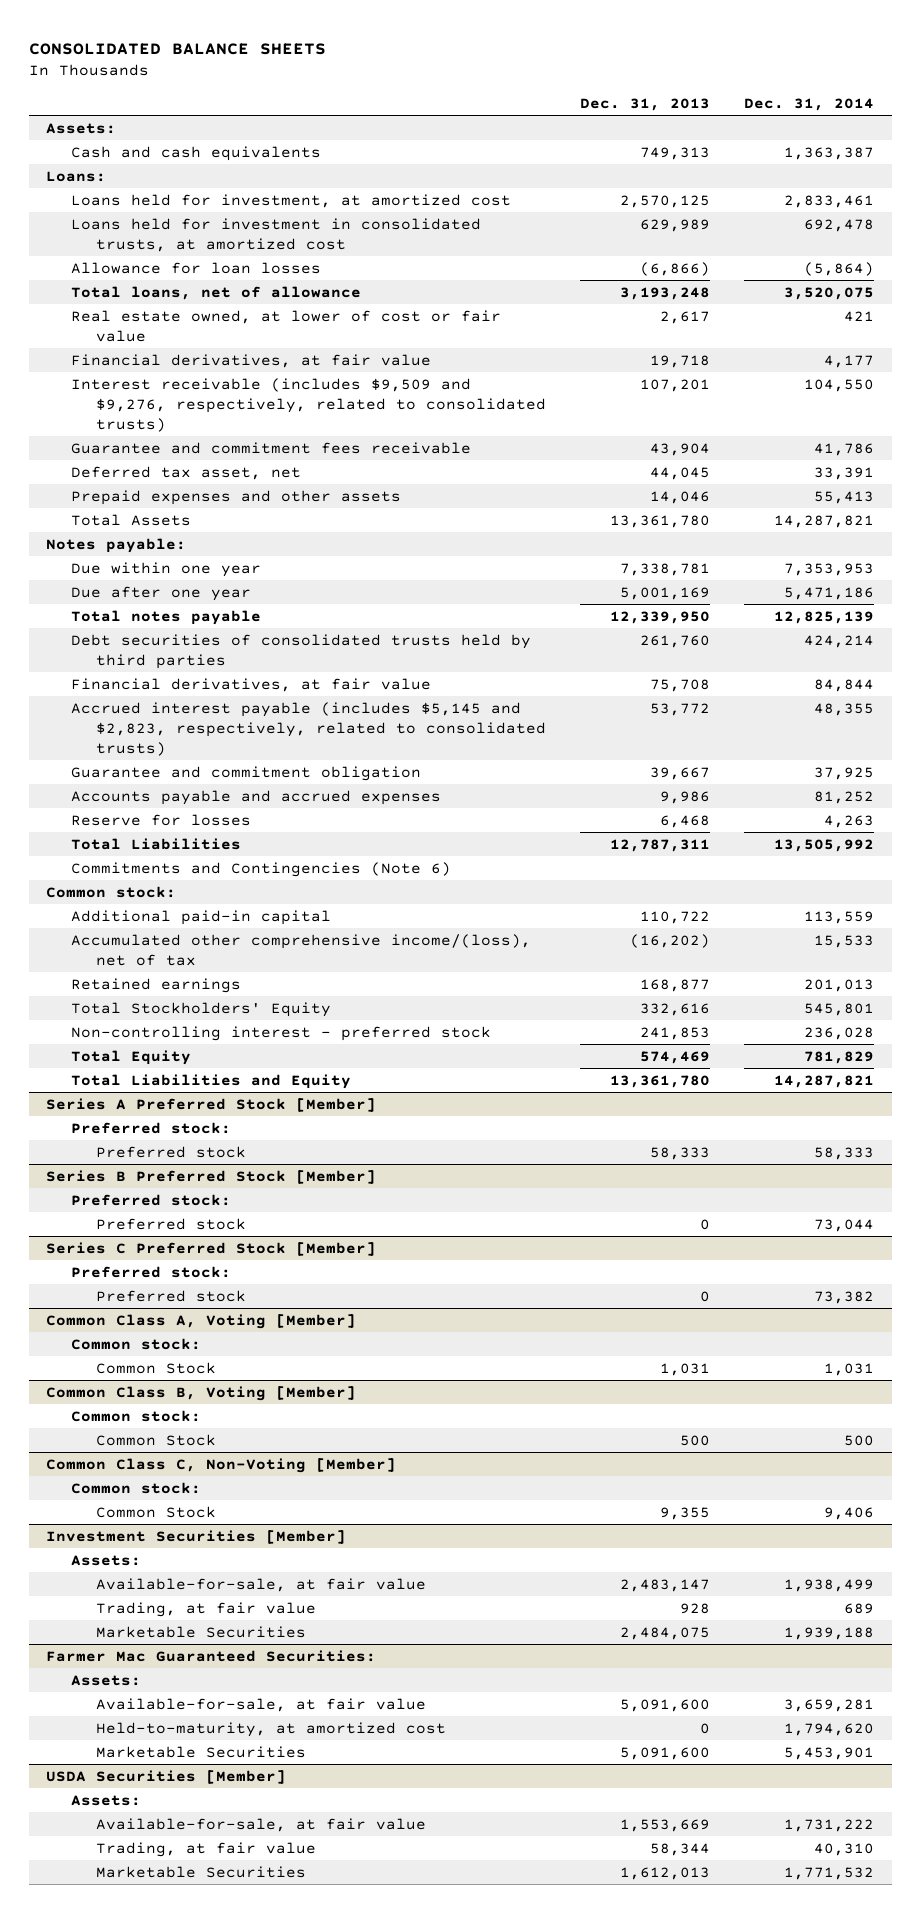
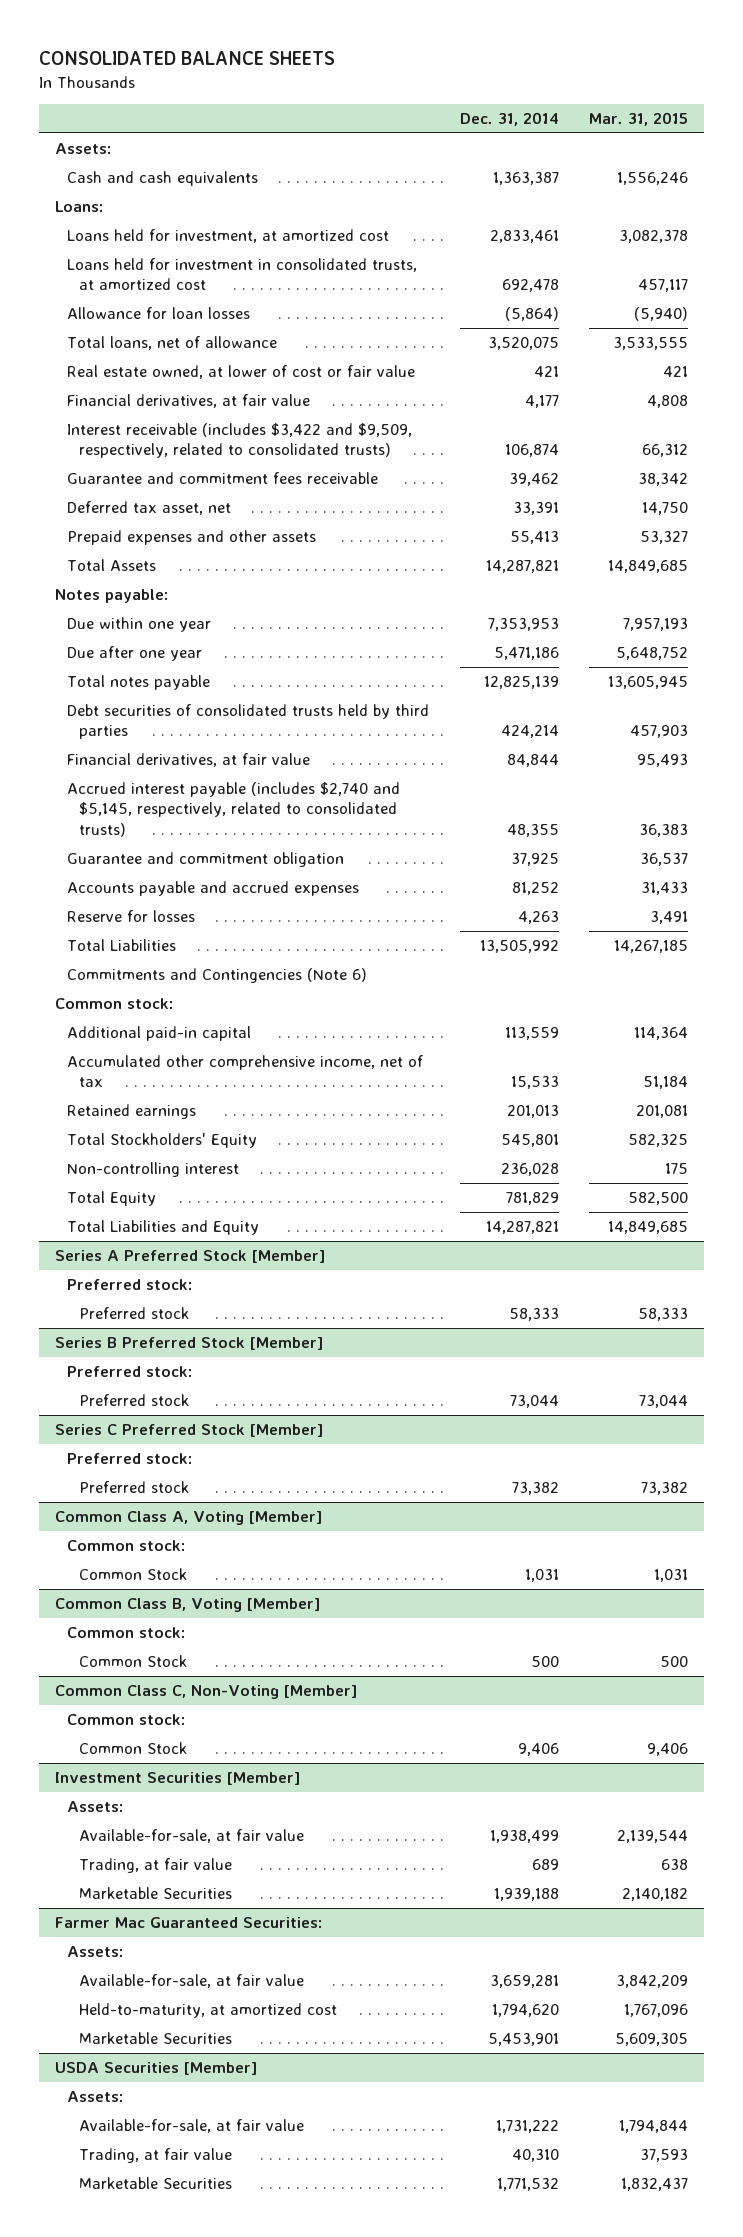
[580,97,711,111] Dec. 31, 2013 -> none
none -> [589,112,689,127] Mar. 31, 2015
[71,377,547,433] Interest receivable (includes $9,509 and $9,276, respectively, related to consolidated trusts) -> [66,422,412,459] Interest receivable (includes $3,422 and $9,509, respectively, related to consolidated trusts)
[804,378,875,392] 104,550 -> [504,444,559,458] 106,874
[814,442,875,456] 41,786 -> [508,472,559,486] 39,462
[71,701,547,757] Accrued interest payable (includes $5,145 and $2,823, respectively, related to consolidated trusts) -> [66,781,400,837] Accrued interest payable (includes $2,740 and $5,145, respectively, related to consolidated trusts)
[71,933,532,966] Accumulated other comprehensive income/(loss), net of tax -> [66,1054,423,1088] Accumulated other comprehensive income, net of tax
[71,1025,492,1041] Non-controlling interest - preferred stock -> [66,1161,239,1177] Non-controlling interest

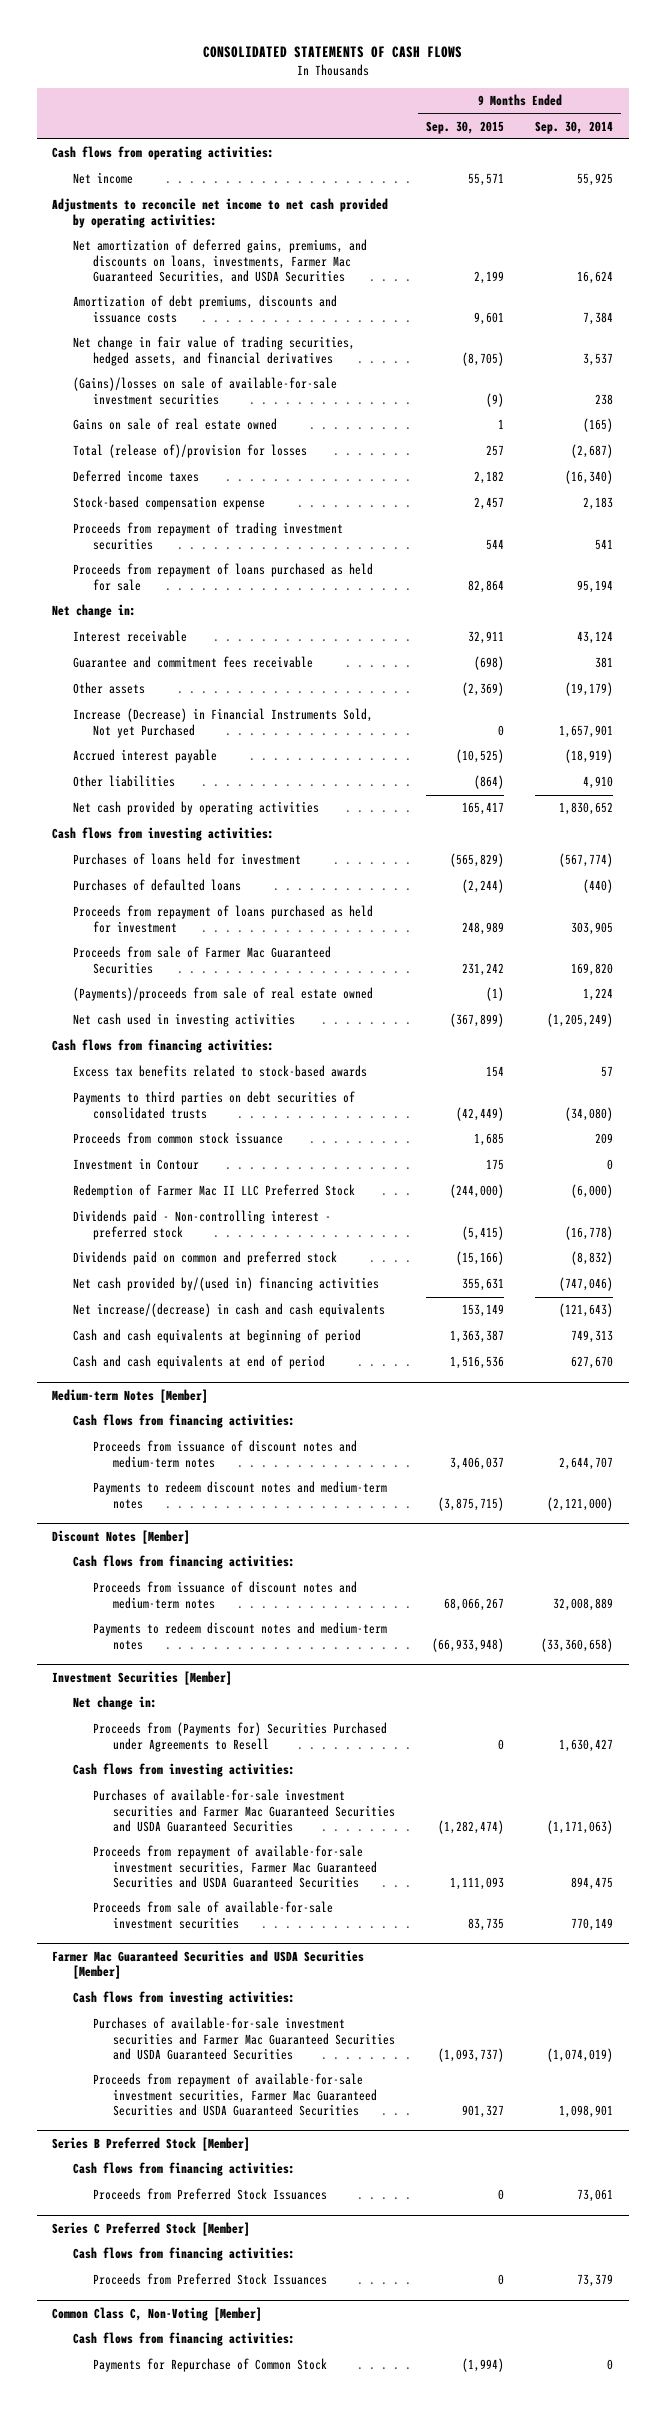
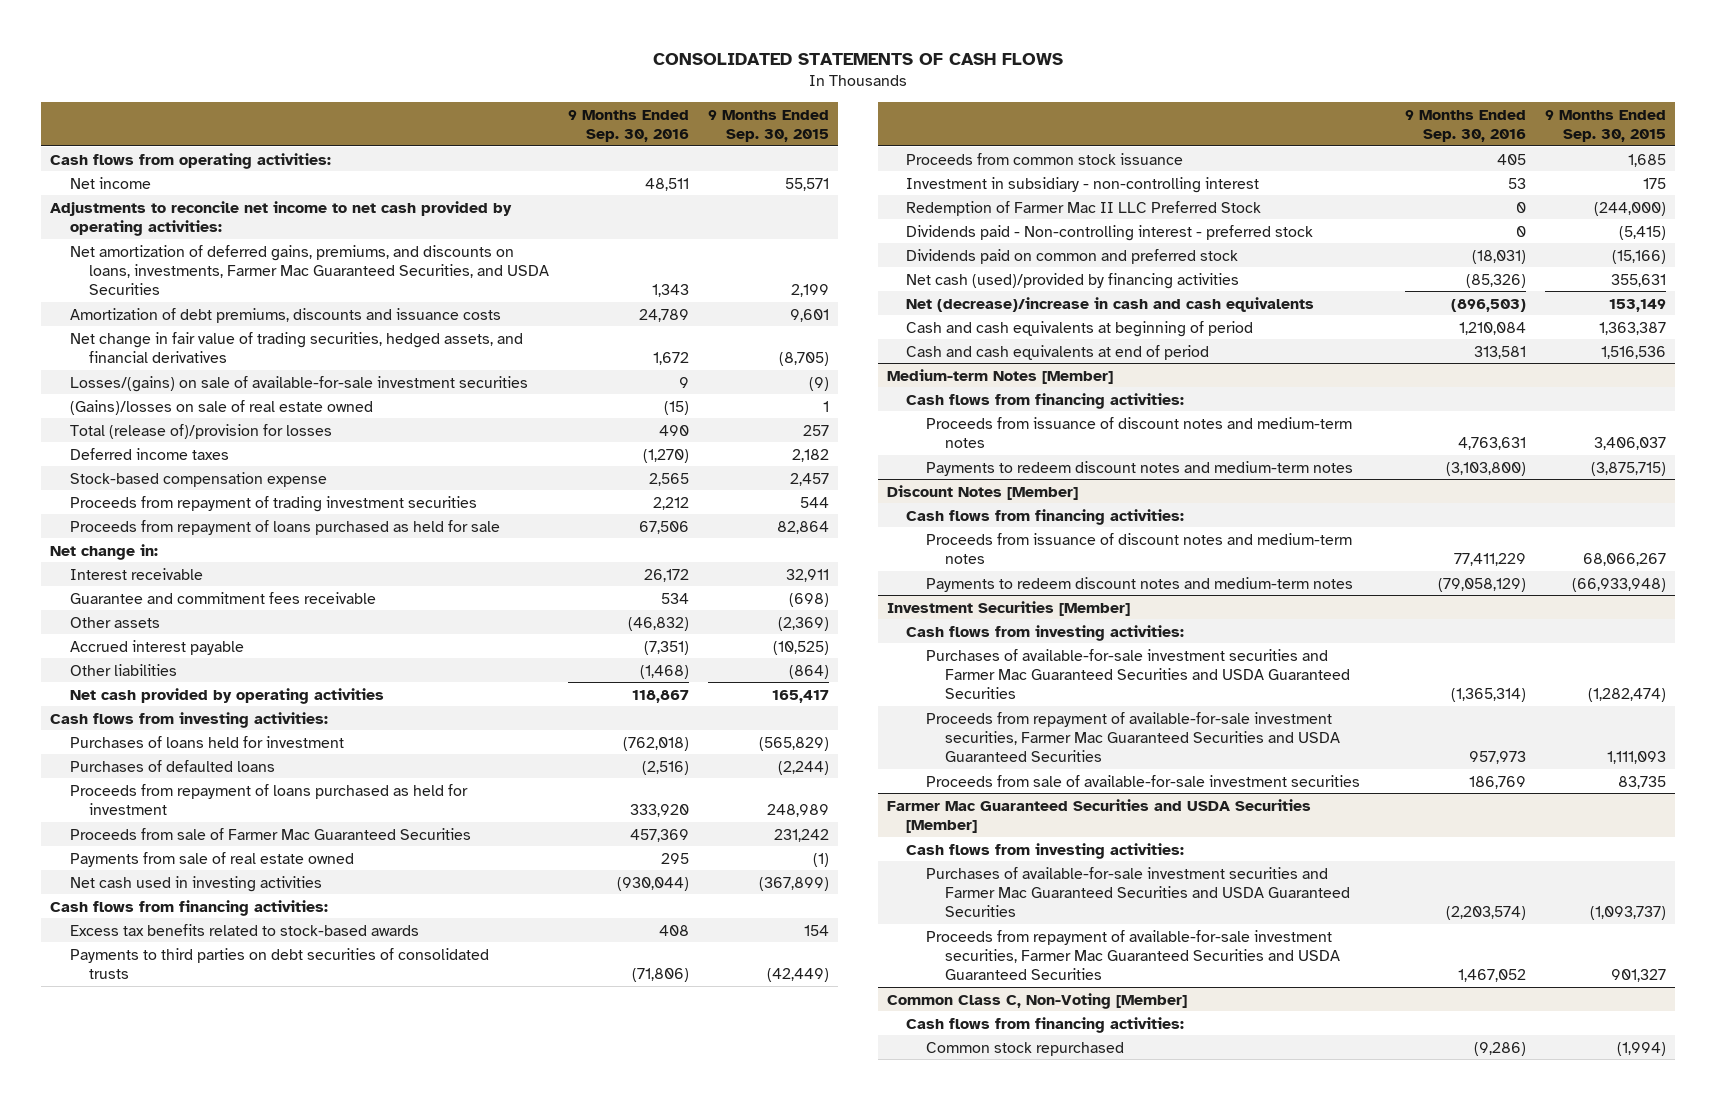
[535,120,614,134] Sep. 30, 2014 -> none
none -> [567,109,689,142] 9 Months Ended Sep. 30, 2016
[72,377,337,405] (Gains)/losses on sale of available-for-sale investment securities -> [69,375,528,392] Losses/(gains) on sale of available-for-sale investment securities
[72,418,277,431] Gains on sale of real estate owned -> [69,399,373,415] (Gains)/losses on sale of real estate owned
[72,708,373,738] Increase (Decrease) in Financial Instruments Sold, Not yet Purchased -> none
[72,987,373,1002] (Payments)/proceeds from sale of real estate owned -> [69,851,354,867] Payments from sale of real estate owned
[72,1158,199,1171] Investment in Contour -> [906,176,1260,193] Investment in subsidiary - non-controlling interest
[72,1277,379,1292] Net cash provided by/(used in) financing activities -> [906,272,1240,289] Net cash (used)/provided by financing activities
[72,1303,385,1318] Net increase/(decrease) in cash and cash equivalents -> [906,296,1315,312] Net (decrease)/increase in cash and cash equivalents
[72,1696,157,1711] Net change in: -> none
[92,1722,387,1752] Proceeds from (Payments for) Securities Purchased under Agreements to Resell -> none
[52,2136,251,2151] Series B Preferred Stock [Member] -> none
[72,2162,295,2177] Cash flows from financing activities: -> none
[92,2188,327,2201] Proceeds from Preferred Stock Issuances -> none
[52,2221,251,2236] Series C Preferred Stock [Member] -> none
[72,2247,295,2262] Cash flows from financing activities: -> none
[92,2273,327,2286] Proceeds from Preferred Stock Issuances -> none
[92,2358,327,2373] Payments for Repurchase of Common Stock -> [925,1041,1124,1056] Common stock repurchased

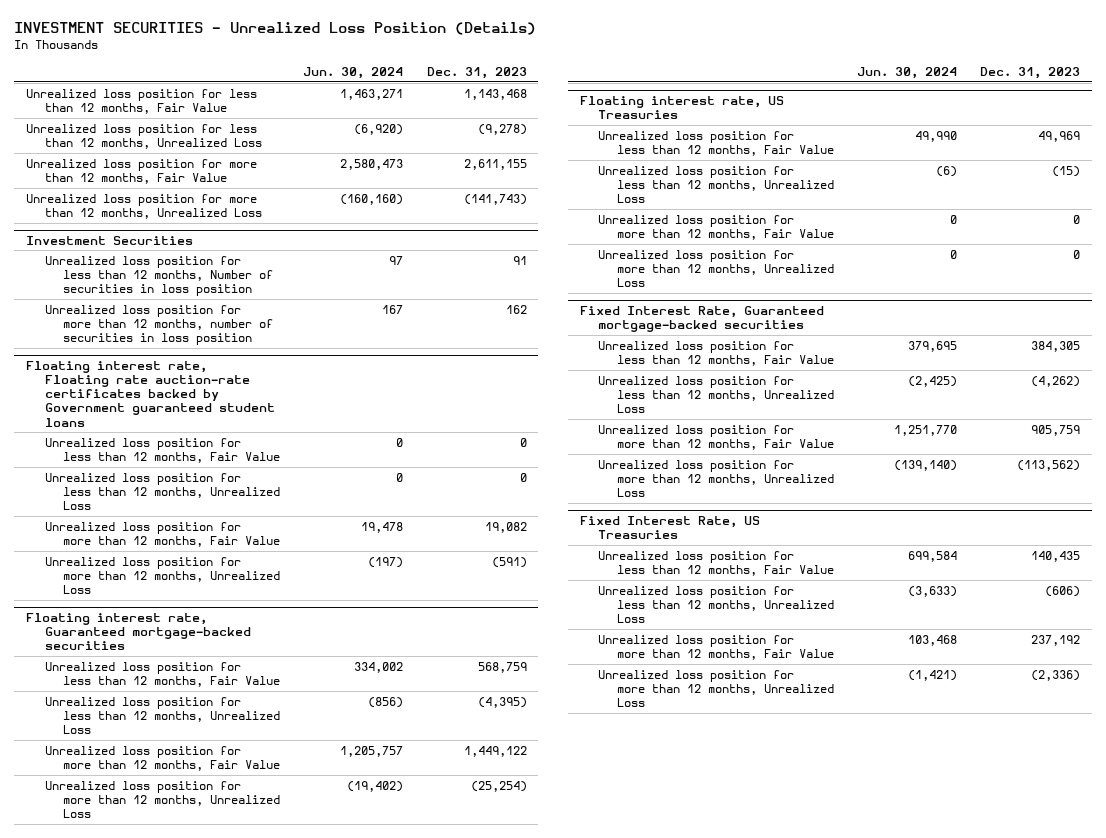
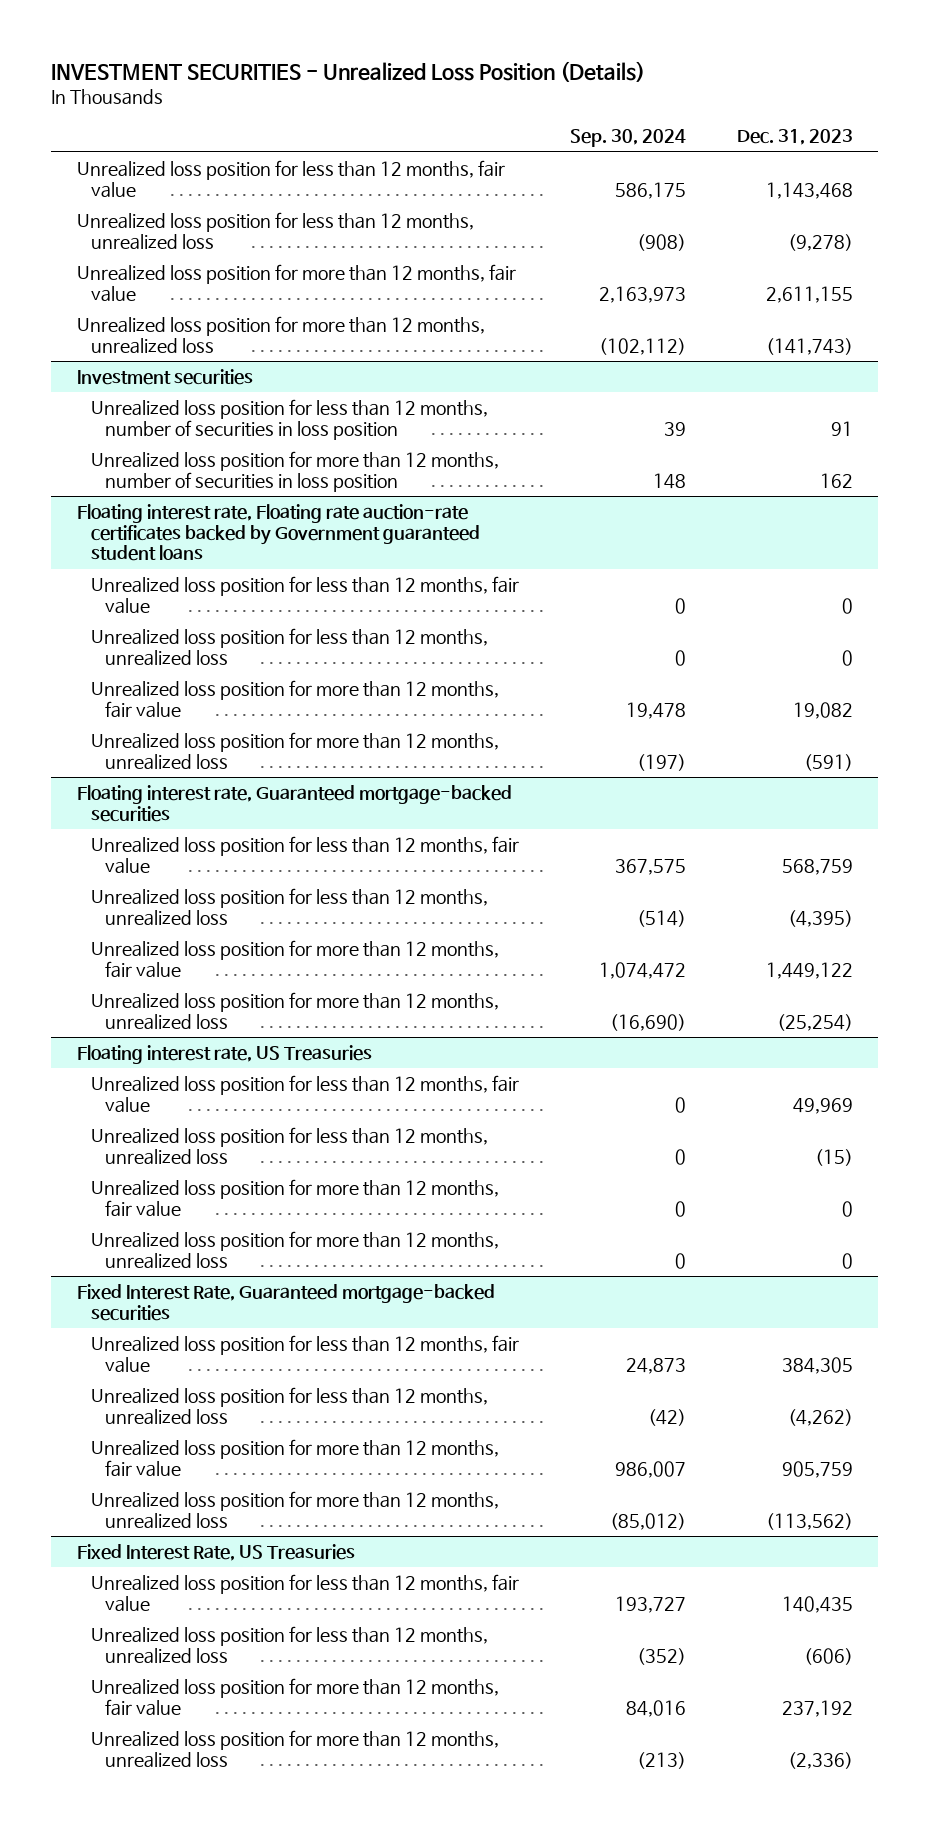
[303,66,404,79] Jun. 30, 2024 -> none
none -> [569,129,686,148] Sep. 30, 2024
[26,88,258,114] Unrealized loss position for less than 12 months, Fair Value -> [76,160,505,198] Unrealized loss position for less than 12 months, fair value
[26,123,262,149] Unrealized loss position for less than 12 months, Unrealized Loss -> [76,212,474,250] Unrealized loss position for less than 12 months, unrealized loss
[26,158,258,184] Unrealized loss position for more than 12 months, Fair Value -> [76,264,516,302] Unrealized loss position for more than 12 months, fair value
[26,193,262,219] Unrealized loss position for more than 12 months, Unrealized Loss -> [76,316,485,354] Unrealized loss position for more than 12 months, unrealized loss
[26,235,194,245] Investment Securities -> [76,369,253,386] Investment securities
[44,255,274,297] Unrealized loss position for less than 12 months, Number of securities in loss position -> [90,399,488,440] Unrealized loss position for less than 12 months, number of securities in loss position
[44,437,281,463] Unrealized loss position for less than 12 months, Fair Value -> [90,576,519,614] Unrealized loss position for less than 12 months, fair value
[44,472,281,511] Unrealized loss position for less than 12 months, Unrealized Loss -> [90,628,488,666] Unrealized loss position for less than 12 months, unrealized loss
[44,521,281,547] Unrealized loss position for more than 12 months, Fair Value -> [90,680,499,718] Unrealized loss position for more than 12 months, fair value
[44,556,281,595] Unrealized loss position for more than 12 months, Unrealized Loss -> [90,732,499,770] Unrealized loss position for more than 12 months, unrealized loss
[44,661,281,687] Unrealized loss position for less than 12 months, Fair Value -> [90,836,519,874] Unrealized loss position for less than 12 months, fair value
[44,696,281,735] Unrealized loss position for less than 12 months, Unrealized Loss -> [90,888,488,926] Unrealized loss position for less than 12 months, unrealized loss
[44,745,281,771] Unrealized loss position for more than 12 months, Fair Value -> [90,940,499,978] Unrealized loss position for more than 12 months, fair value
[44,780,281,819] Unrealized loss position for more than 12 months, Unrealized Loss -> [90,992,499,1030] Unrealized loss position for more than 12 months, unrealized loss
[598,130,834,156] Unrealized loss position for less than 12 months, Fair Value -> [90,1075,519,1113] Unrealized loss position for less than 12 months, fair value
[598,165,834,204] Unrealized loss position for less than 12 months, Unrealized Loss -> [90,1127,488,1165] Unrealized loss position for less than 12 months, unrealized loss
[598,214,834,240] Unrealized loss position for more than 12 months, Fair Value -> [90,1179,499,1217] Unrealized loss position for more than 12 months, fair value
[598,249,834,288] Unrealized loss position for more than 12 months, Unrealized Loss -> [90,1231,499,1269] Unrealized loss position for more than 12 months, unrealized loss
[598,340,834,366] Unrealized loss position for less than 12 months, Fair Value -> [90,1335,519,1373] Unrealized loss position for less than 12 months, fair value
[598,375,834,414] Unrealized loss position for less than 12 months, Unrealized Loss -> [90,1387,488,1425] Unrealized loss position for less than 12 months, unrealized loss
[598,424,834,450] Unrealized loss position for more than 12 months, Fair Value -> [90,1439,499,1477] Unrealized loss position for more than 12 months, fair value
[598,459,834,498] Unrealized loss position for more than 12 months, Unrealized Loss -> [90,1491,499,1529] Unrealized loss position for more than 12 months, unrealized loss
[598,550,834,576] Unrealized loss position for less than 12 months, Fair Value -> [90,1574,519,1612] Unrealized loss position for less than 12 months, fair value
[598,585,834,624] Unrealized loss position for less than 12 months, Unrealized Loss -> [90,1626,488,1664] Unrealized loss position for less than 12 months, unrealized loss
[598,634,834,660] Unrealized loss position for more than 12 months, Fair Value -> [90,1678,499,1716] Unrealized loss position for more than 12 months, fair value
[598,669,834,708] Unrealized loss position for more than 12 months, Unrealized Loss -> [90,1730,499,1768] Unrealized loss position for more than 12 months, unrealized loss

